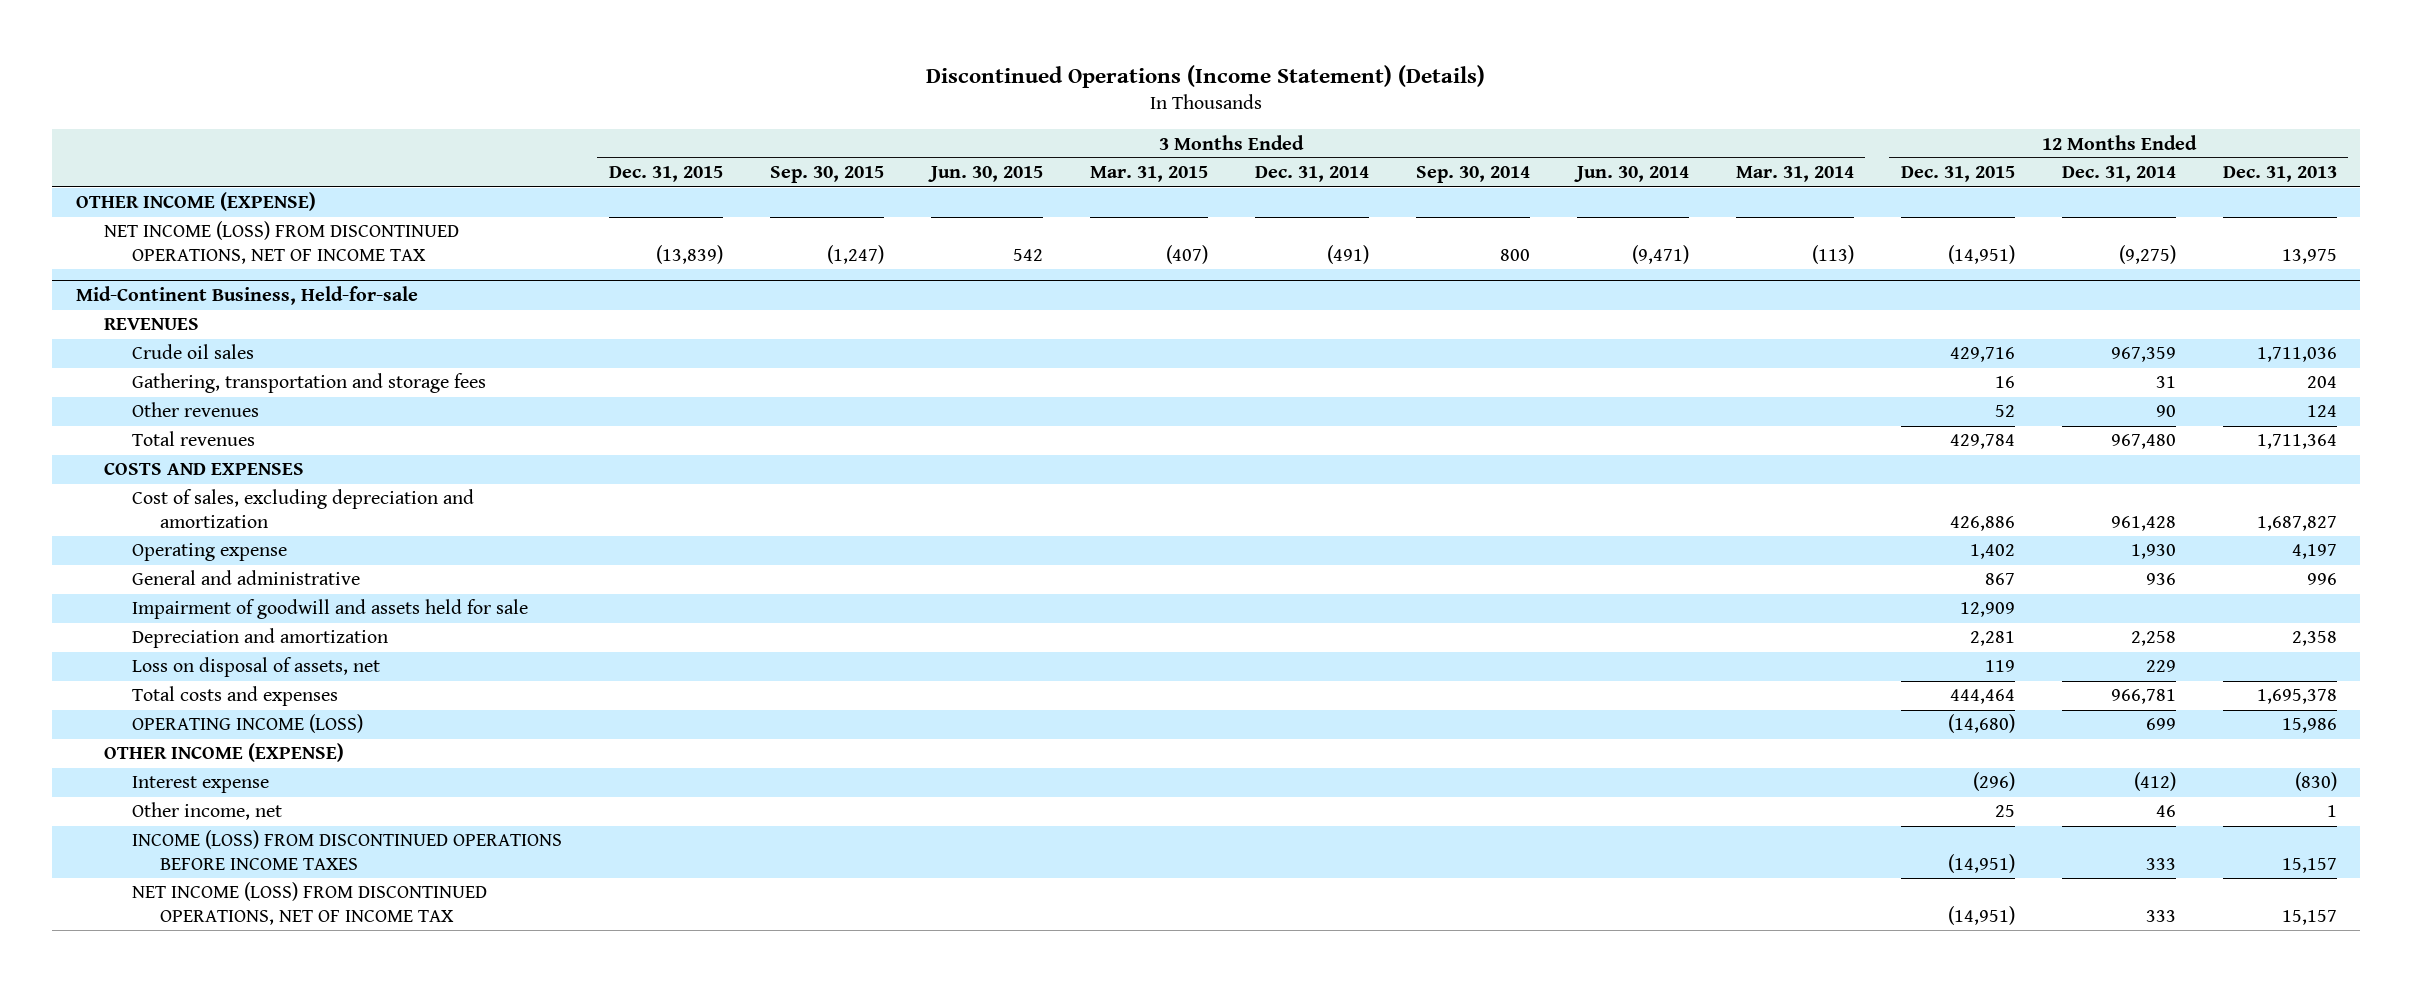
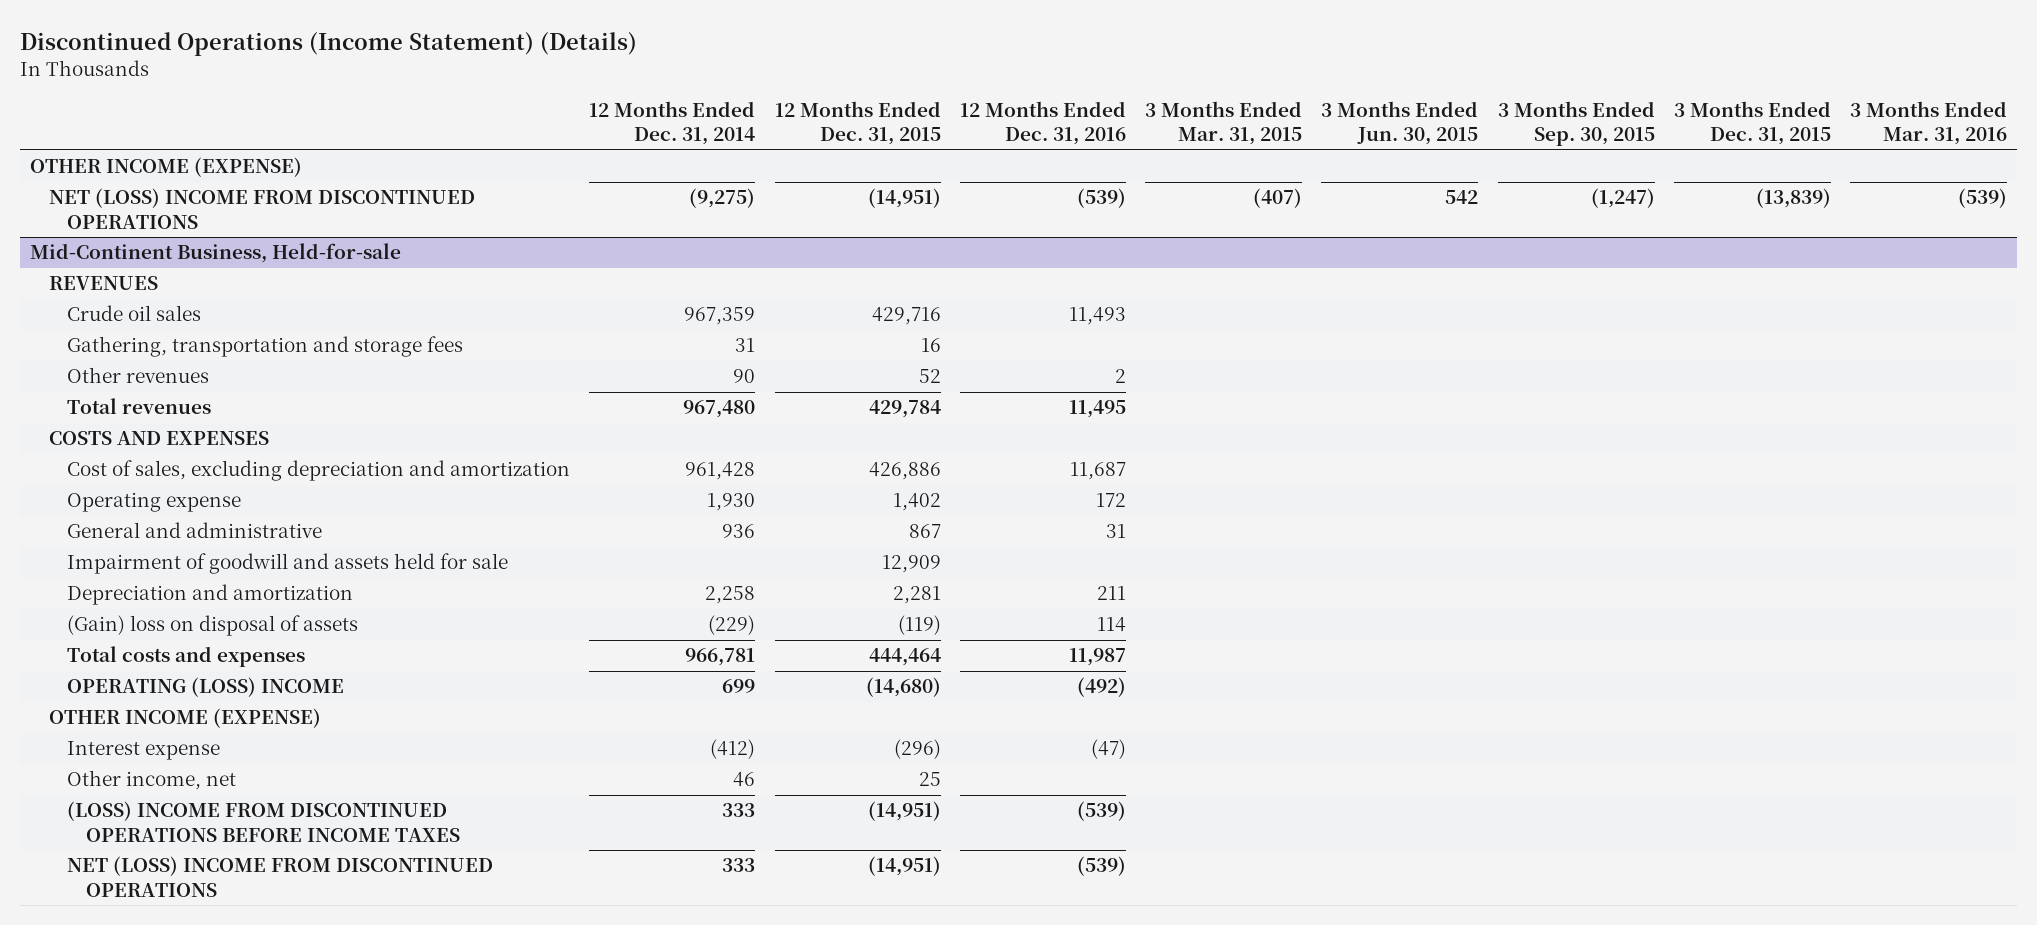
[1254,166,1369,183] Dec. 31, 2014 -> none
[1415,166,1530,184] Sep. 30, 2014 -> none
[1573,166,1689,183] Jun. 30, 2014 -> none
[1735,166,1854,183] Mar. 31, 2014 -> none
[2222,166,2337,183] Dec. 31, 2013 -> none
none -> [959,100,1126,146] 12 Months Ended Dec. 31, 2016
none -> [1850,100,2008,146] 3 Months Ended Mar. 31, 2016
[103,221,459,264] NET INCOME (LOSS) FROM DISCONTINUED OPERATIONS, NET OF INCOME TAX -> [48,188,475,229] NET (LOSS) INCOME FROM DISCONTINUED OPERATIONS
[132,657,381,678] Loss on disposal of assets, net -> [67,615,359,637] (Gain) loss on disposal of assets
[1984,660,2015,673] 119 -> [897,615,941,636] (119)
[2145,660,2176,673] 229 -> [708,615,756,636] (229)
[132,714,364,734] OPERATING INCOME (LOSS) -> [67,677,345,698] OPERATING (LOSS) INCOME
[132,830,563,870] INCOME (LOSS) FROM DISCONTINUED OPERATIONS BEFORE INCOME TAXES -> [67,801,460,842] (LOSS) INCOME FROM DISCONTINUED OPERATIONS BEFORE INCOME TAXES
[132,882,488,925] NET INCOME (LOSS) FROM DISCONTINUED OPERATIONS, NET OF INCOME TAX -> [67,856,494,897] NET (LOSS) INCOME FROM DISCONTINUED OPERATIONS

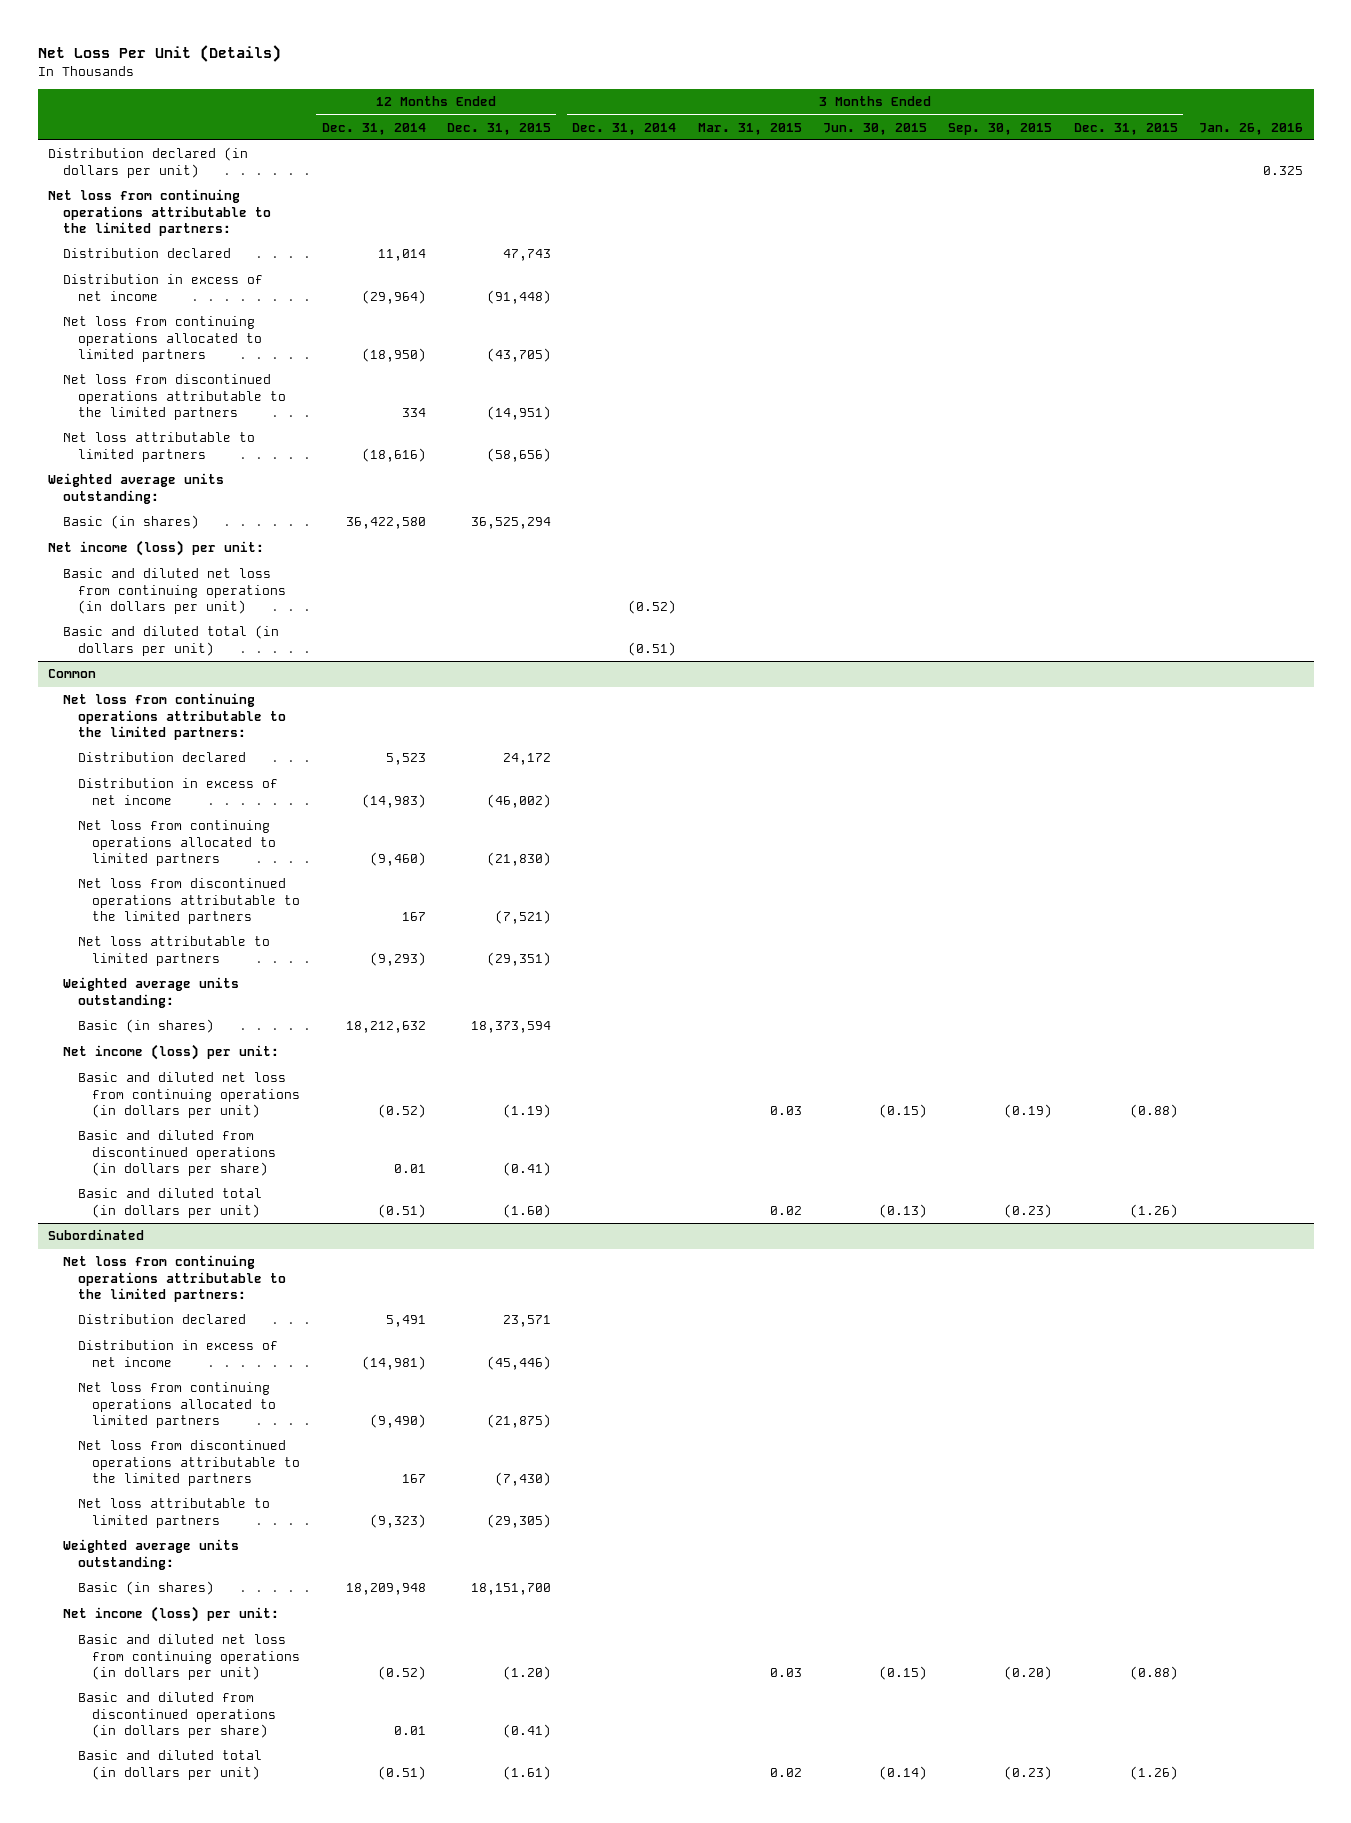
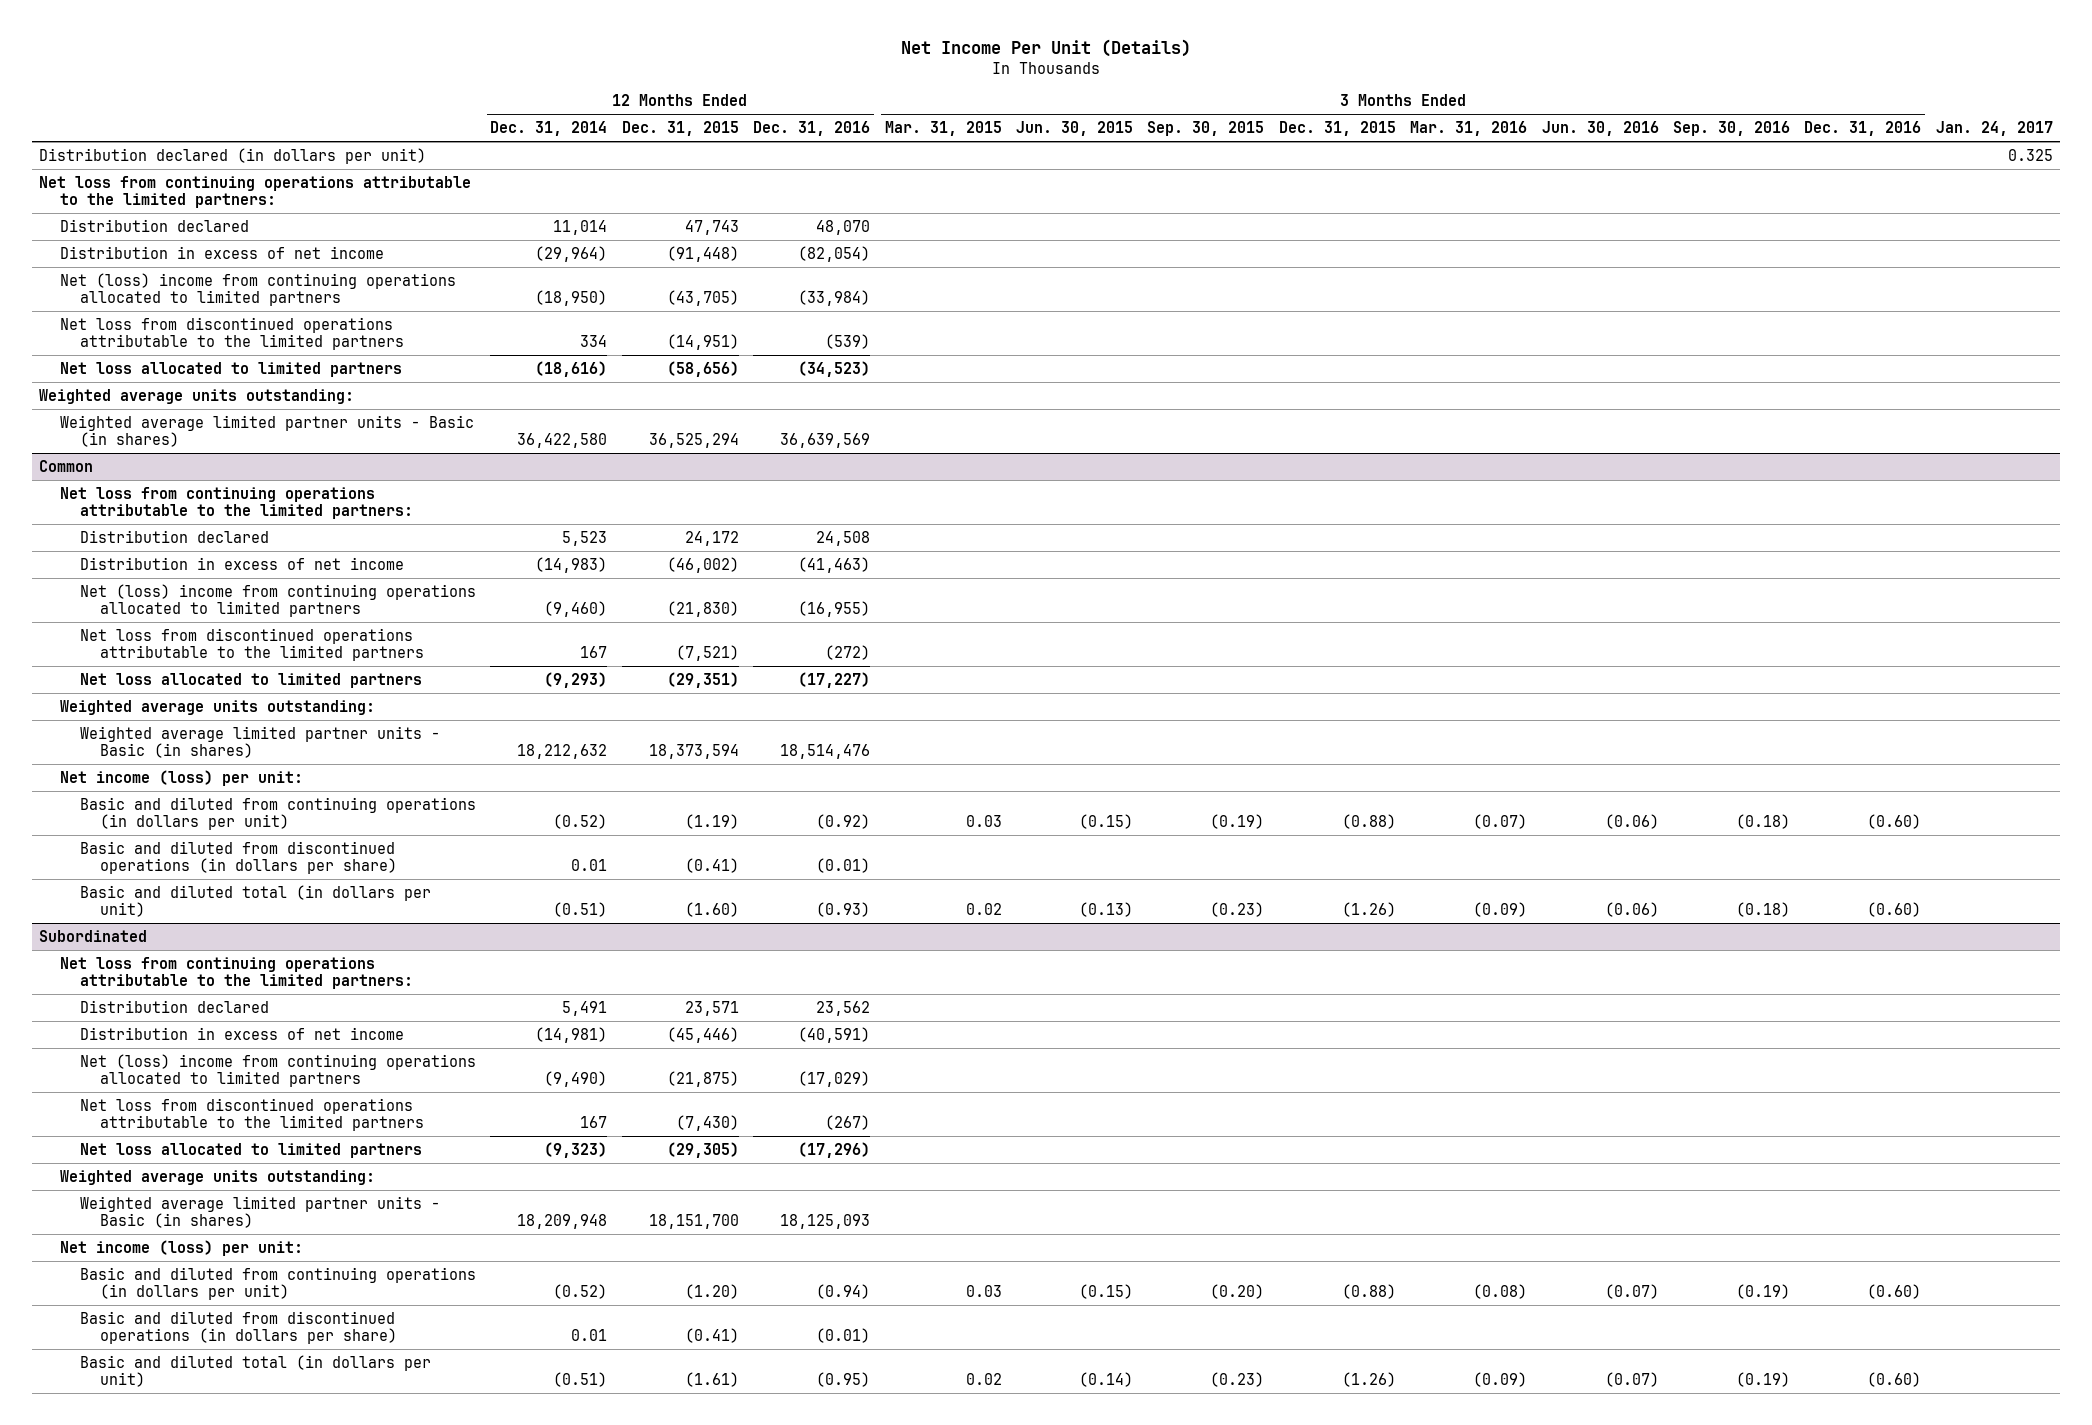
[37,44,281,62] Net Loss Per Unit (Details) -> [901,39,1192,58] Net Income Per Unit (Details)
[572,122,677,135] Dec. 31, 2014 -> none
[1199,122,1304,135] Jan. 26, 2016 -> none
none -> [753,121,871,137] Dec. 31, 2016
none -> [1410,121,1528,137] Mar. 31, 2016
none -> [1541,121,1659,137] Jun. 30, 2016
none -> [1673,121,1791,137] Sep. 30, 2016
none -> [1804,121,1922,137] Dec. 31, 2016
none -> [1935,121,2053,137] Jan. 24, 2017
[62,316,262,363] Net loss from continuing operations allocated to limited partners -> [59,272,456,306] Net (loss) income from continuing operations allocated to limited partners
[62,432,255,462] Net loss attributable to limited partners -> [59,361,402,377] Net loss allocated to limited partners
[48,540,265,557] Net income (loss) per unit: -> none
[62,568,286,615] Basic and diluted net loss from continuing operations (in dollars per unit) -> none
[62,625,279,656] Basic and diluted total (in dollars per unit) -> none
[62,515,199,530] Basic (in shares) -> [59,414,474,447] Weighted average limited partner units - Basic (in shares)
[77,820,277,867] Net loss from continuing operations allocated to limited partners -> [79,583,476,617] Net (loss) income from continuing operations allocated to limited partners
[77,936,270,966] Net loss attributable to limited partners -> [79,672,422,688] Net loss allocated to limited partners
[77,1019,214,1034] Basic (in shares) -> [79,725,440,758] Weighted average limited partner units - Basic (in shares)
[77,1072,301,1119] Basic and diluted net loss from continuing operations (in dollars per unit) -> [79,796,476,830] Basic and diluted from continuing operations (in dollars per unit)
[77,1382,277,1429] Net loss from continuing operations allocated to limited partners -> [79,1053,476,1087] Net (loss) income from continuing operations allocated to limited partners
[77,1498,270,1528] Net loss attributable to limited partners -> [79,1142,422,1158] Net loss allocated to limited partners
[77,1581,214,1596] Basic (in shares) -> [79,1195,440,1228] Weighted average limited partner units - Basic (in shares)
[77,1634,301,1681] Basic and diluted net loss from continuing operations (in dollars per unit) -> [79,1266,476,1300] Basic and diluted from continuing operations (in dollars per unit)

